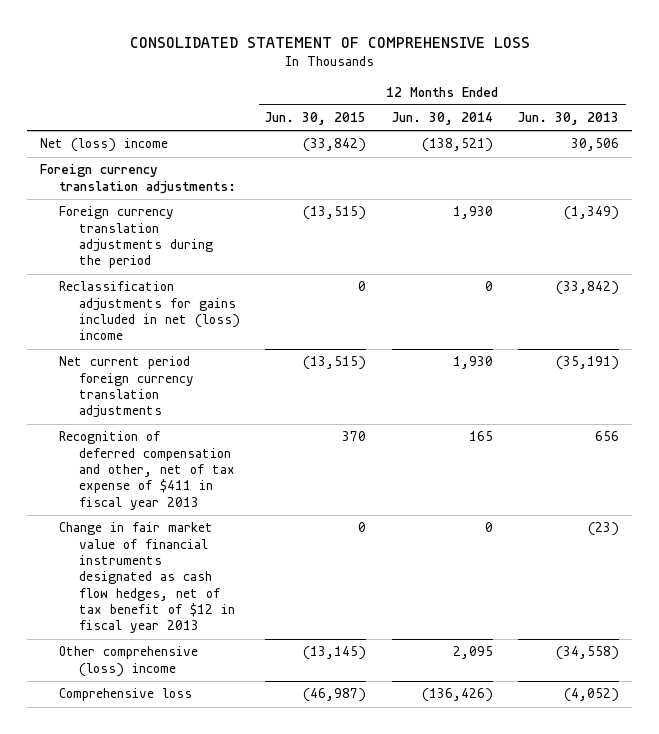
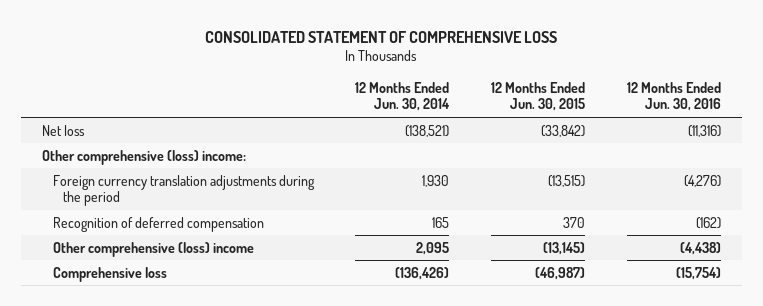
[518,112,620,126] Jun. 30, 2013 -> none
none -> [626,82,721,112] 12 Months Ended Jun. 30, 2016
[39,164,237,194] Foreign currency translation adjustments: -> none
[39,138,168,153] Net (loss) income -> [41,124,85,136] Net loss
none -> [41,149,246,165] Other comprehensive (loss) income:
[59,281,240,341] Reclassification adjustments for gains included in net (loss) income -> none
[59,356,194,419] Net current period foreign currency translation adjustments -> none
[59,522,235,634] Change in fair market value of financial instruments designated as cash flow hedges, net of tax benefit of $12 in fiscal year 2013 -> none
[59,431,235,510] Recognition of deferred compensation and other, net of tax expense of $411 in fiscal year 2013 -> [52,216,264,232] Recognition of deferred compensation

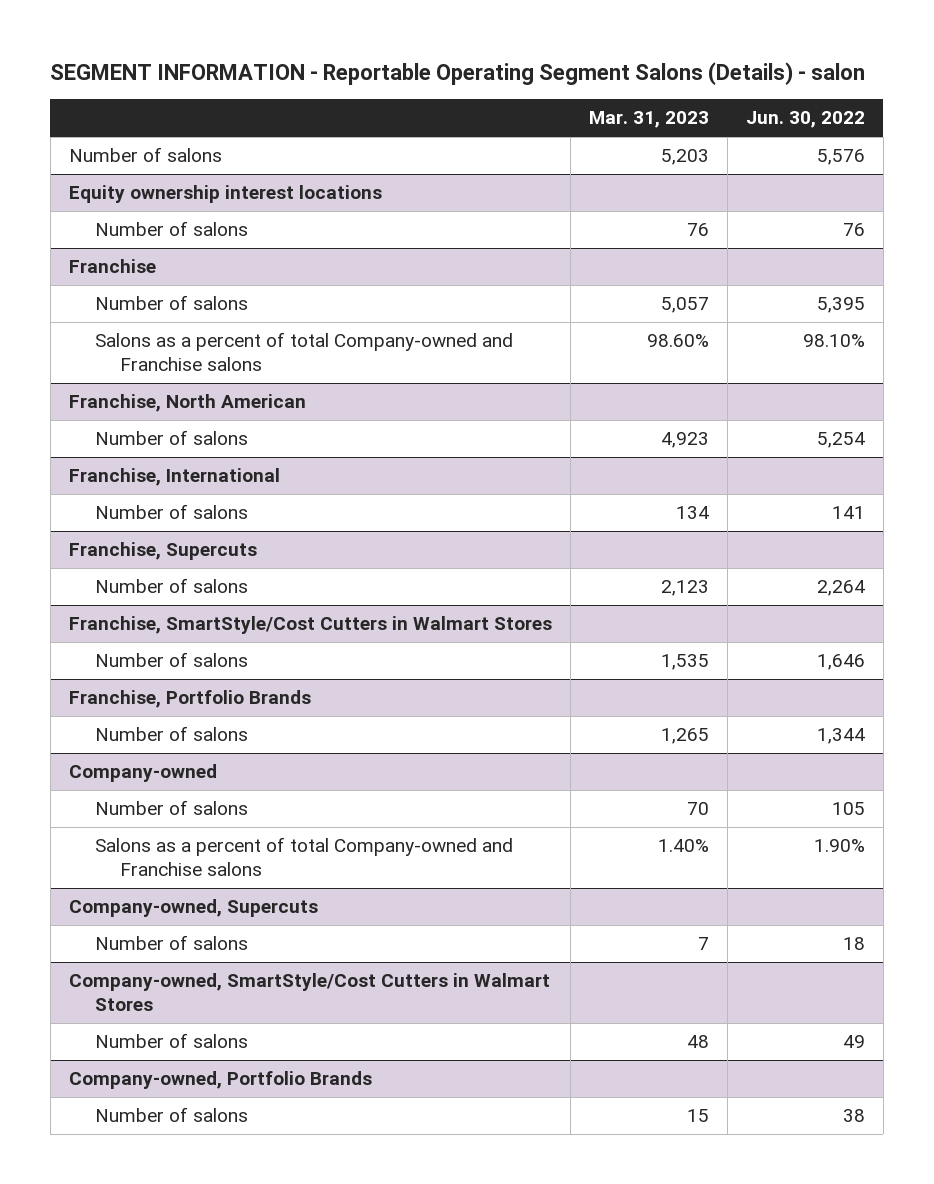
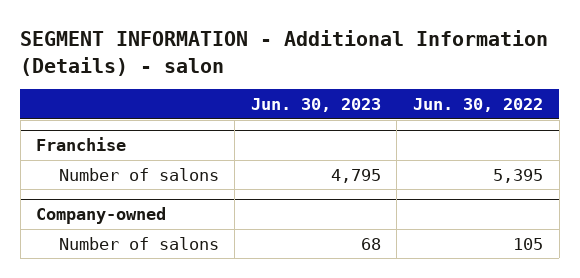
[50,61,866,85] SEGMENT INFORMATION - Reportable Operating Segment Salons (Details) - salon -> [20,30,549,76] SEGMENT INFORMATION - Additional Information (Details) - salon
[588,111,709,129] Mar. 31, 2023 -> none
none -> [250,98,381,113] Jun. 30, 2023
[68,147,222,163] Number of salons -> none
[68,185,382,204] Equity ownership interest locations -> none
[94,221,248,237] Number of salons -> none
[94,332,513,371] Salons as a percent of total Company-owned and Franchise salons -> none
[68,394,306,413] Franchise, North American -> none
[94,430,248,446] Number of salons -> none
[68,468,280,487] Franchise, International -> none
[94,504,248,520] Number of salons -> none
[68,542,257,561] Franchise, Supercuts -> none
[94,578,248,594] Number of salons -> none
[68,616,552,635] Franchise, SmartStyle/Cost Cutters in Walmart Stores -> none
[94,652,248,668] Number of salons -> none
[68,690,311,709] Franchise, Portfolio Brands -> none
[94,726,248,742] Number of salons -> none
[94,837,513,876] Salons as a percent of total Company-owned and Franchise salons -> none
[68,899,318,918] Company-owned, Supercuts -> none
[94,935,248,951] Number of salons -> none
[68,973,550,1011] Company-owned, SmartStyle/Cost Cutters in Walmart Stores -> none
[94,1033,248,1049] Number of salons -> none
[68,1071,372,1090] Company-owned, Portfolio Brands -> none
[94,1107,248,1123] Number of salons -> none

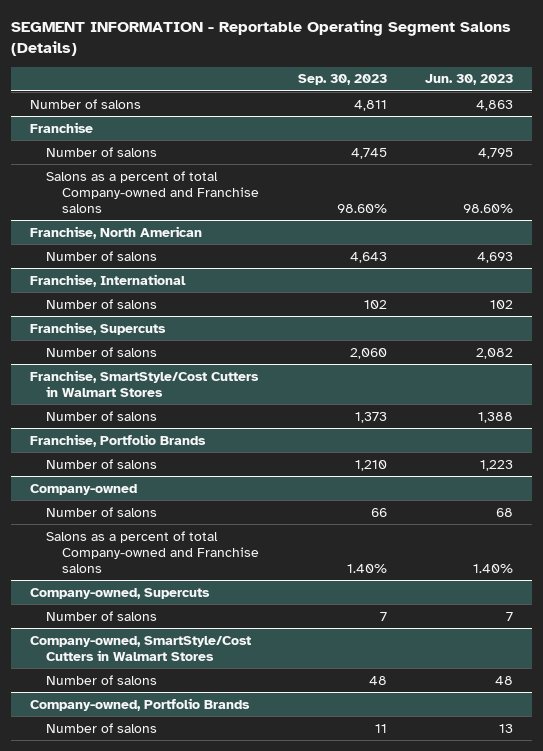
[20,30,549,76] SEGMENT INFORMATION - Additional Information (Details) - salon -> [10,19,511,57] SEGMENT INFORMATION - Reportable Operating Segment Salons (Details)
[413,98,544,113] Jun. 30, 2022 -> none
none -> [297,74,387,86] Sep. 30, 2023
none -> [30,98,142,109] Number of salons
none -> [46,170,260,213] Salons as a percent of total Company-owned and Franchise salons
none -> [30,225,203,239] Franchise, North American
none -> [46,250,158,261] Number of salons
none -> [30,273,187,287] Franchise, International
none -> [46,298,158,309] Number of salons
none -> [30,321,167,335] Franchise, Supercuts
none -> [46,346,158,357] Number of salons
none -> [30,369,260,397] Franchise, SmartStyle/Cost Cutters in Walmart Stores
none -> [46,410,158,421] Number of salons
none -> [30,433,207,447] Franchise, Portfolio Brands
none -> [46,458,158,469] Number of salons
none -> [46,530,260,573] Salons as a percent of total Company-owned and Franchise salons
none -> [30,587,211,599] Company-owned, Supercuts
none -> [46,610,158,621] Number of salons
none -> [30,635,252,661] Company-owned, SmartStyle/Cost Cutters in Walmart Stores
none -> [46,674,158,685] Number of salons
none -> [30,697,251,711] Company-owned, Portfolio Brands
none -> [46,722,158,733] Number of salons

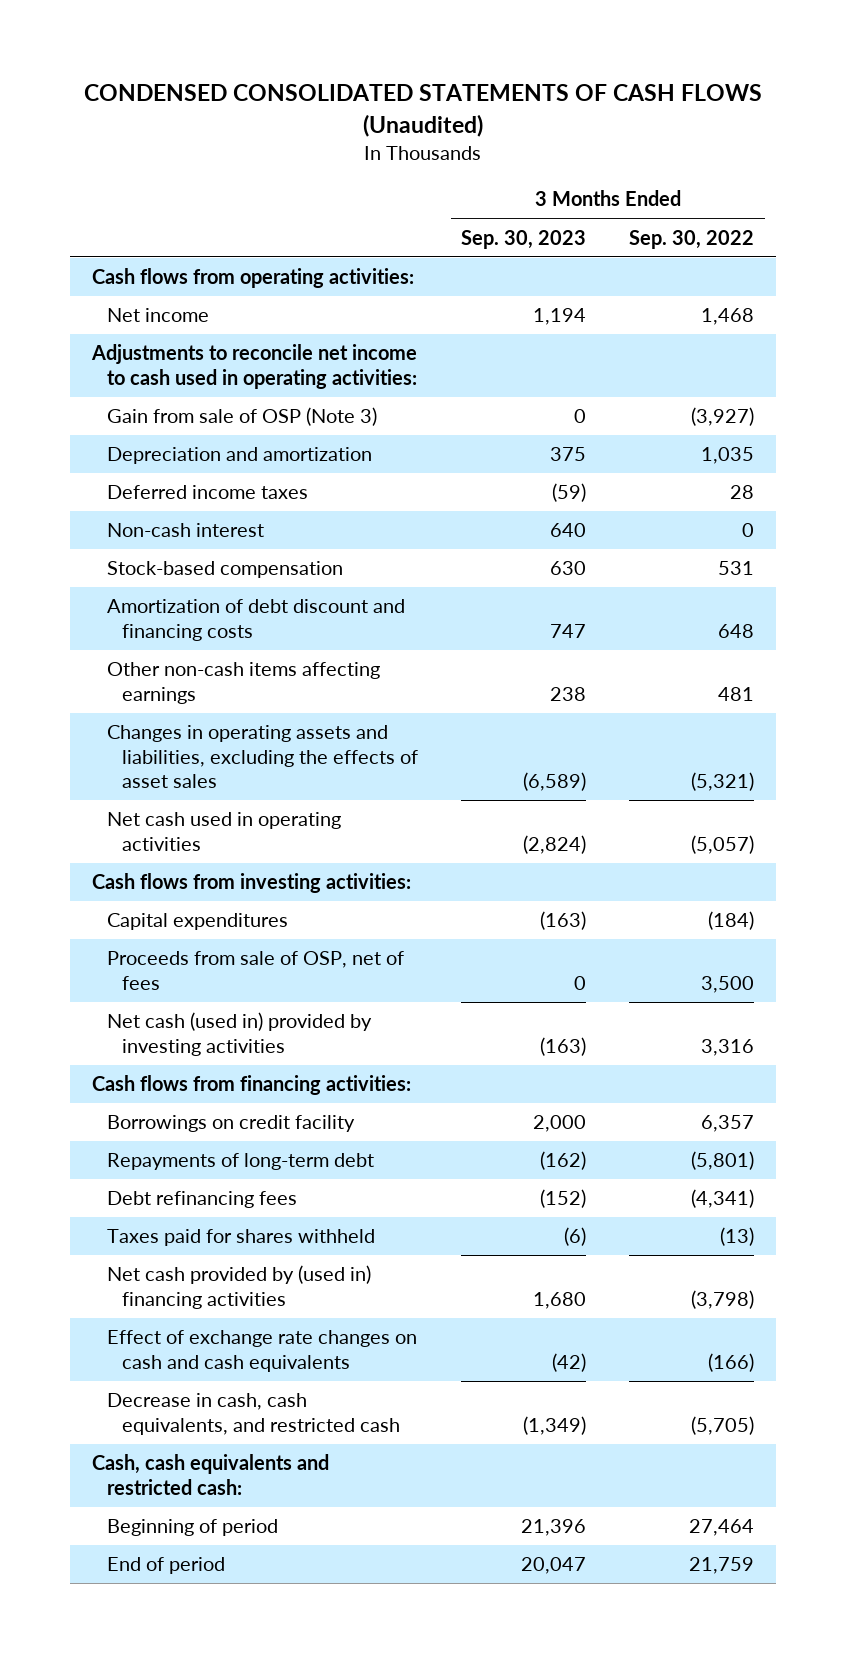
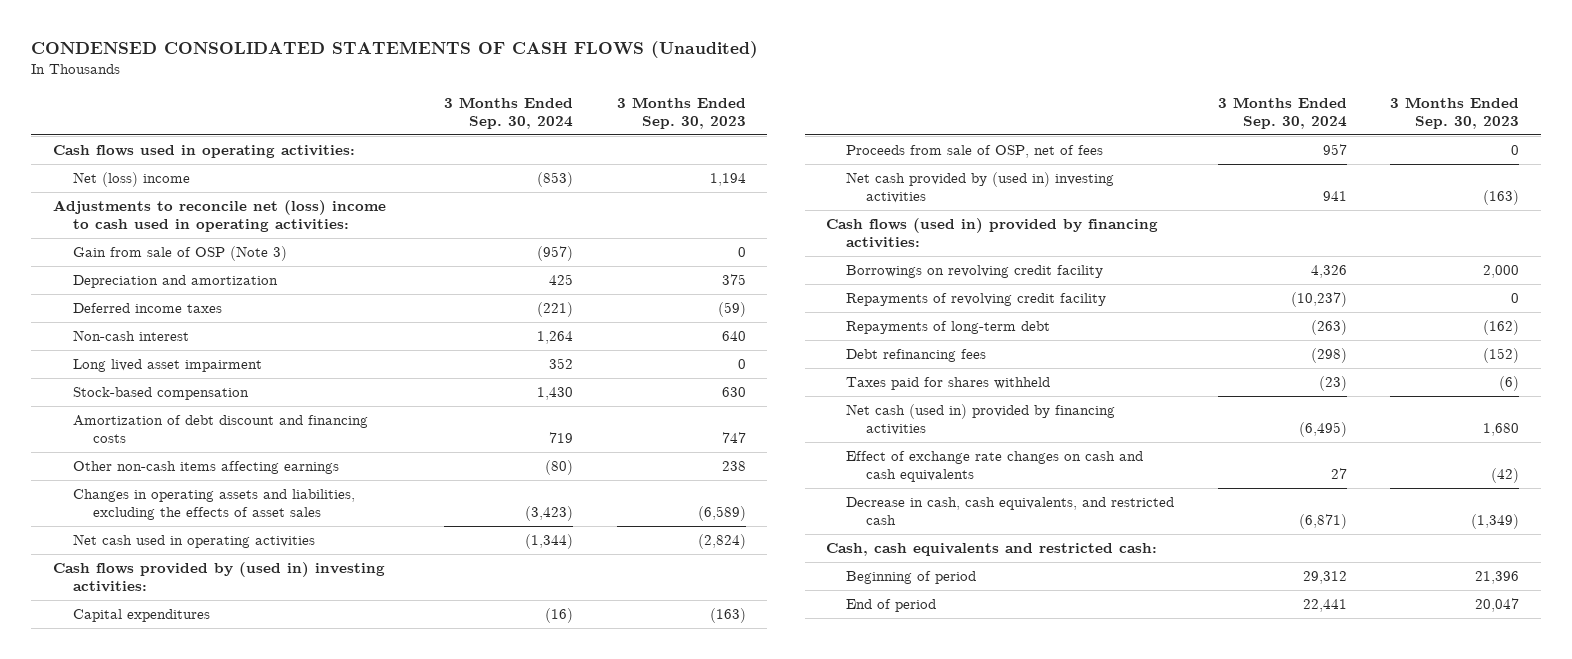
[629,229,755,249] Sep. 30, 2022 -> none
none -> [444,97,574,129] 3 Months Ended Sep. 30, 2024
[91,268,414,289] Cash flows from operating activities: -> [52,145,355,159] Cash flows used in operating activities:
[107,308,210,323] Net income -> [72,172,190,188] Net (loss) income
[90,344,418,389] Adjustments to reconcile net income to cash used in operating activities: -> [52,200,386,232] Adjustments to reconcile net (loss) income to cash used in operating activities:
none -> [72,359,262,373] Long lived asset impairment
[91,873,411,894] Cash flows from investing activities: -> [52,562,385,592] Cash flows provided by (used in) investing activities:
[107,1012,373,1056] Net cash (used in) provided by investing activities -> [846,172,1115,203] Net cash provided by (used in) investing activities
[91,1075,411,1096] Cash flows from financing activities: -> [826,218,1159,248] Cash flows (used in) provided by financing activities:
[107,1115,356,1133] Borrowings on credit facility -> [846,265,1104,279] Borrowings on revolving credit facility
none -> [846,293,1107,307] Repayments of revolving credit facility
[107,1265,372,1309] Net cash provided by (used in) financing activities -> [846,404,1116,435] Net cash (used in) provided by financing activities

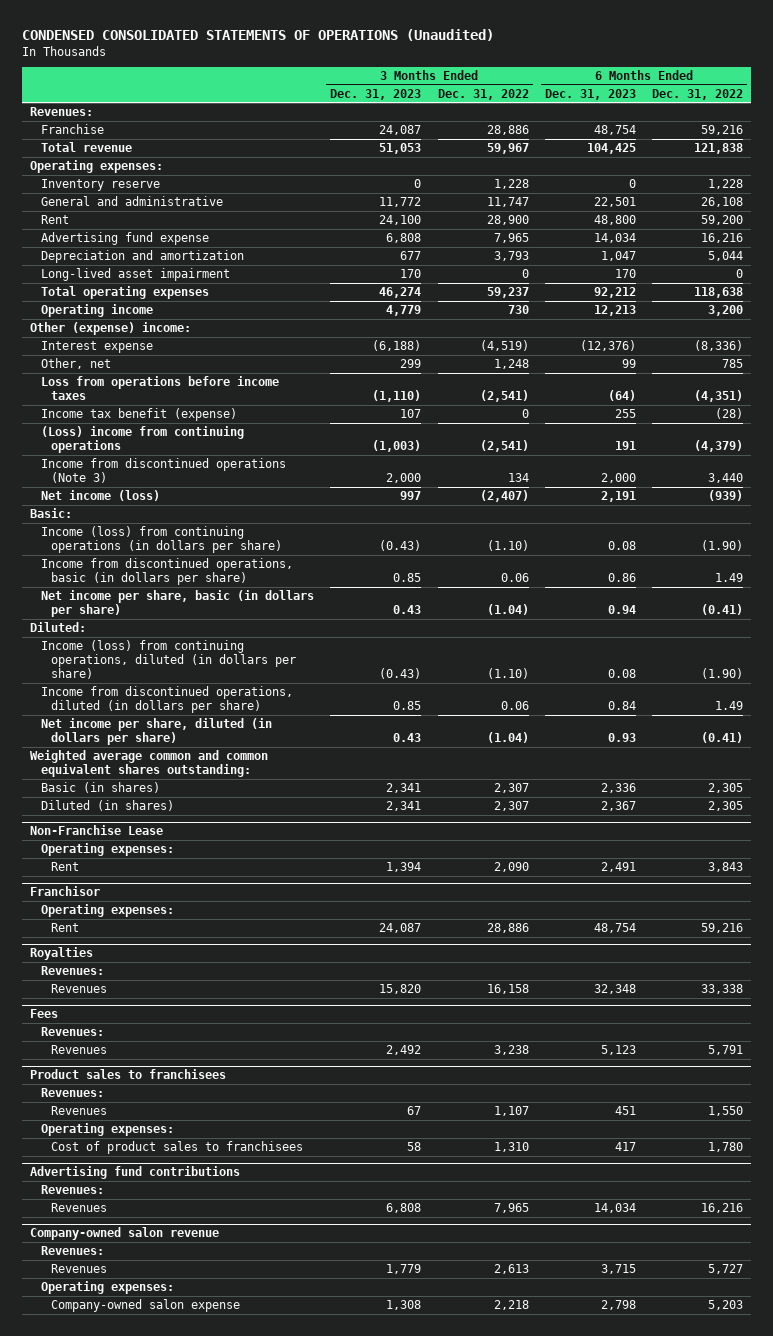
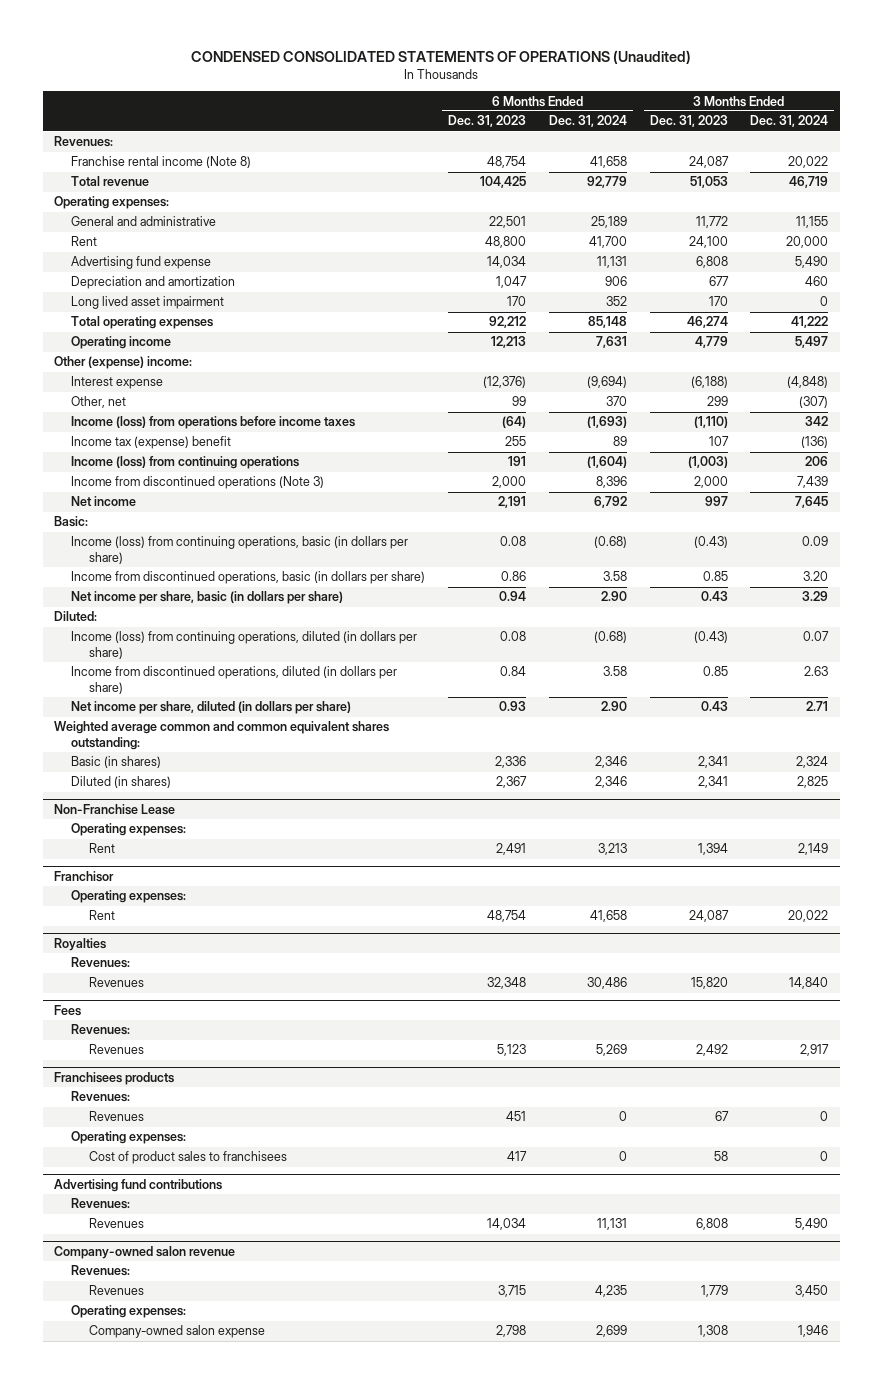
[437,88,529,100] Dec. 31, 2022 -> none
[652,88,744,100] Dec. 31, 2022 -> none
none -> [548,115,627,128] Dec. 31, 2024
none -> [750,115,829,128] Dec. 31, 2024
[40,123,104,134] Franchise -> [71,156,252,169] Franchise rental income (Note 8)
[40,178,160,191] Inventory reserve -> none
[40,267,230,281] Long-lived asset impairment -> [71,296,225,310] Long lived asset impairment
[40,375,279,401] Loss from operations before income taxes -> [71,416,356,430] Income (loss) from operations before income taxes
[40,407,237,421] Income tax benefit (expense) -> [71,436,232,450] Income tax (expense) benefit
[40,425,244,454] (Loss) income from continuing operations -> [71,456,300,470] Income (loss) from continuing operations
[40,489,160,501] Net income (loss) -> [71,496,137,507] Net income
[40,525,283,554] Income (loss) from continuing operations (in dollars per share) -> [71,536,409,564] Income (loss) from continuing operations, basic (in dollars per share)
[30,1068,227,1079] Product sales to franchisees -> [54,1071,175,1085] Franchisees products

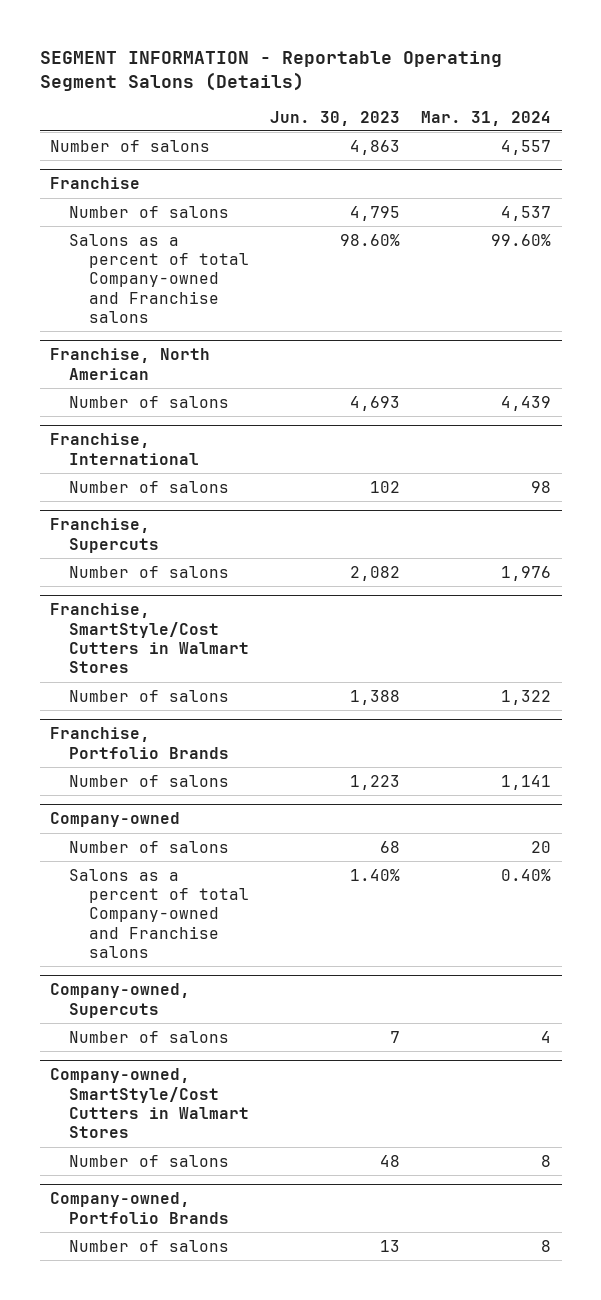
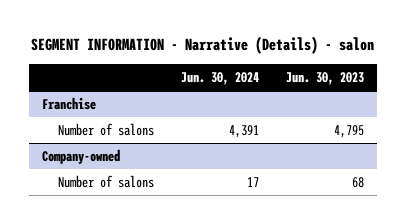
[39,50,502,91] SEGMENT INFORMATION - Reportable Operating Segment Salons (Details) -> [31,36,375,55] SEGMENT INFORMATION - Narrative (Details) - salon
[421,110,552,126] Mar. 31, 2024 -> none
none -> [180,71,259,85] Jun. 30, 2024
[49,139,210,152] Number of salons -> none
[69,233,249,324] Salons as a percent of total Company-owned and Franchise salons -> none
[49,348,210,380] Franchise, North American -> none
[69,395,230,408] Number of salons -> none
[49,433,200,465] Franchise, International -> none
[69,480,230,493] Number of salons -> none
[49,518,160,553] Franchise, Supercuts -> none
[69,565,230,578] Number of salons -> none
[49,603,250,674] Franchise, SmartStyle/Cost Cutters in Walmart Stores -> none
[69,689,230,702] Number of salons -> none
[49,727,230,759] Franchise, Portfolio Brands -> none
[69,774,230,787] Number of salons -> none
[69,868,249,959] Salons as a percent of total Company-owned and Franchise salons -> none
[49,983,190,1018] Company-owned, Supercuts -> none
[69,1030,230,1043] Number of salons -> none
[49,1068,250,1139] Company-owned, SmartStyle/Cost Cutters in Walmart Stores -> none
[69,1154,230,1167] Number of salons -> none
[49,1192,230,1224] Company-owned, Portfolio Brands -> none
[69,1239,230,1252] Number of salons -> none

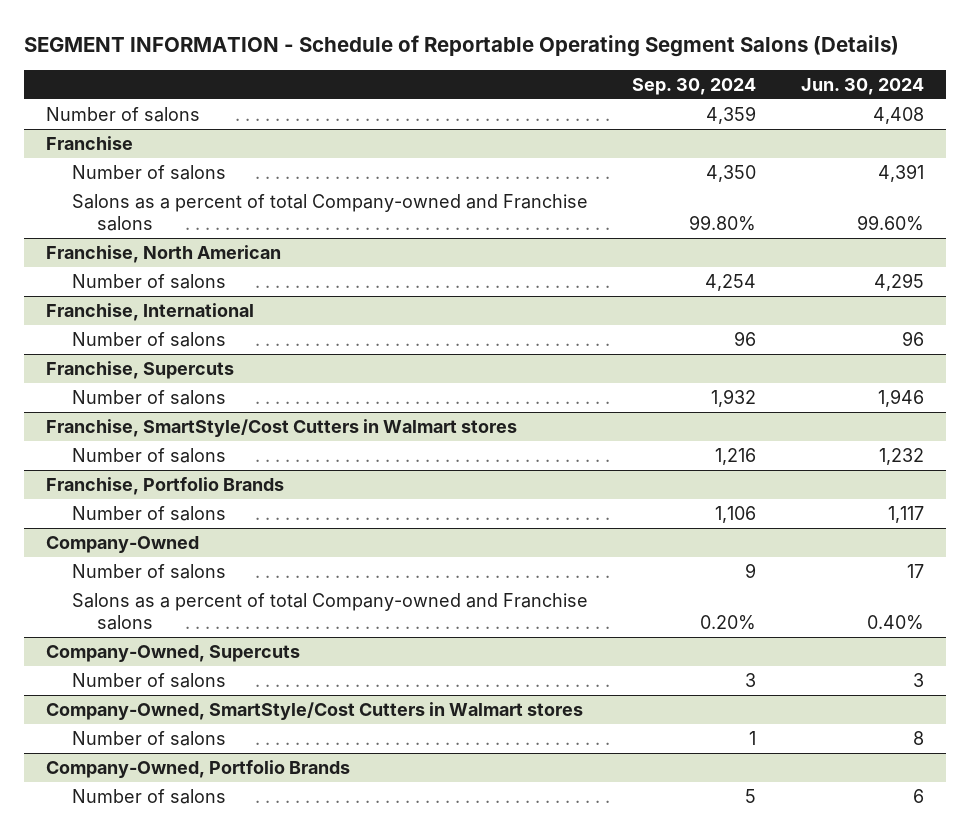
[31,36,375,55] SEGMENT INFORMATION - Narrative (Details) - salon -> [24,34,900,57] SEGMENT INFORMATION - Schedule of Reportable Operating Segment Salons (Details)
[285,71,364,85] Jun. 30, 2023 -> none
none -> [632,77,757,95] Sep. 30, 2024
none -> [46,107,201,123] Number of salons
none -> [71,194,588,231] Salons as a percent of total Company-owned and Franchise salons
none -> [46,245,282,264] Franchise, North American
none -> [71,274,226,290] Number of salons
none -> [46,303,255,322] Franchise, International
none -> [71,332,226,348] Number of salons
none -> [46,361,235,380] Franchise, Supercuts
none -> [71,390,226,406] Number of salons
none -> [46,419,518,438] Franchise, SmartStyle/Cost Cutters in Walmart stores
none -> [71,448,226,464] Number of salons
none -> [46,477,285,496] Franchise, Portfolio Brands
none -> [71,506,226,522] Number of salons
[42,148,121,164] Company-owned -> [46,536,200,554] Company-Owned
none -> [71,593,588,630] Salons as a percent of total Company-owned and Franchise salons
none -> [46,645,301,663] Company-Owned, Supercuts
none -> [71,673,226,689] Number of salons
none -> [46,702,584,721] Company-Owned, SmartStyle/Cost Cutters in Walmart stores
none -> [71,731,226,747] Number of salons
none -> [46,760,351,779] Company-Owned, Portfolio Brands
none -> [71,789,226,805] Number of salons

